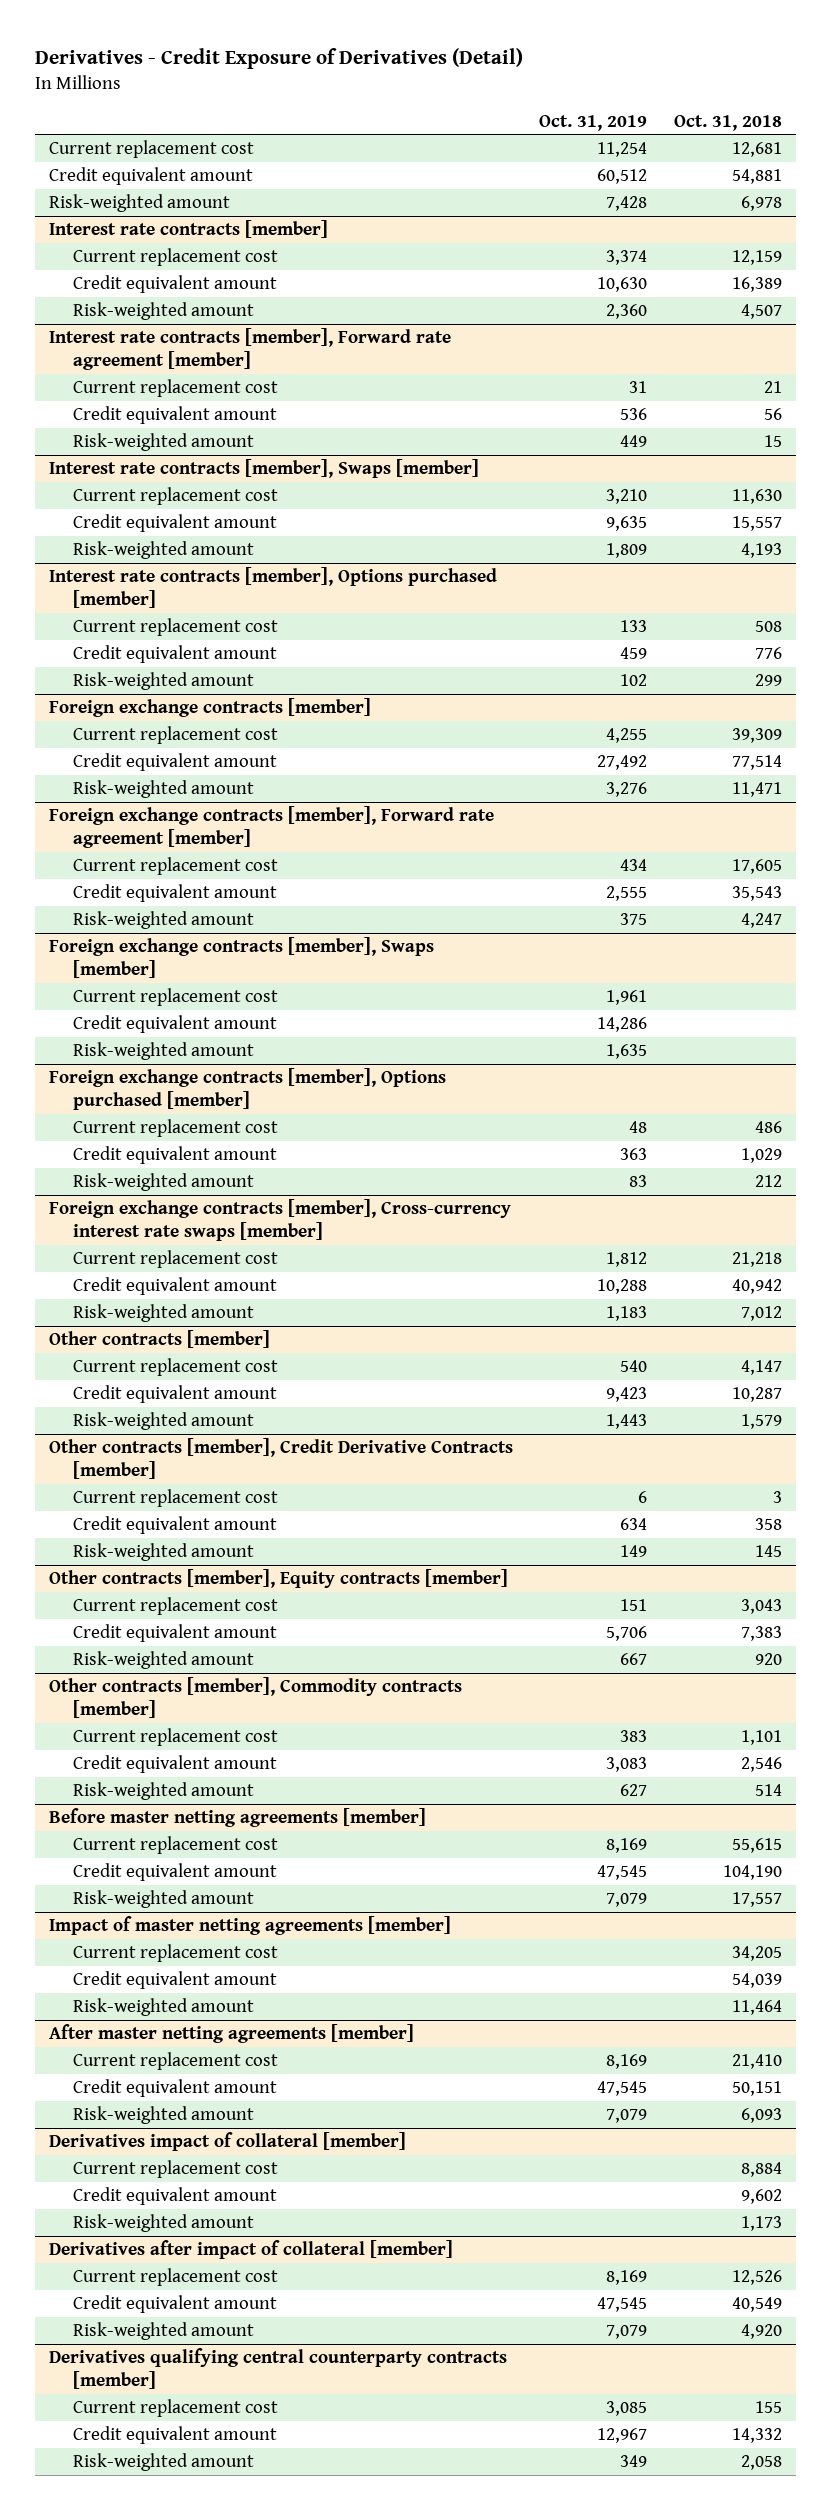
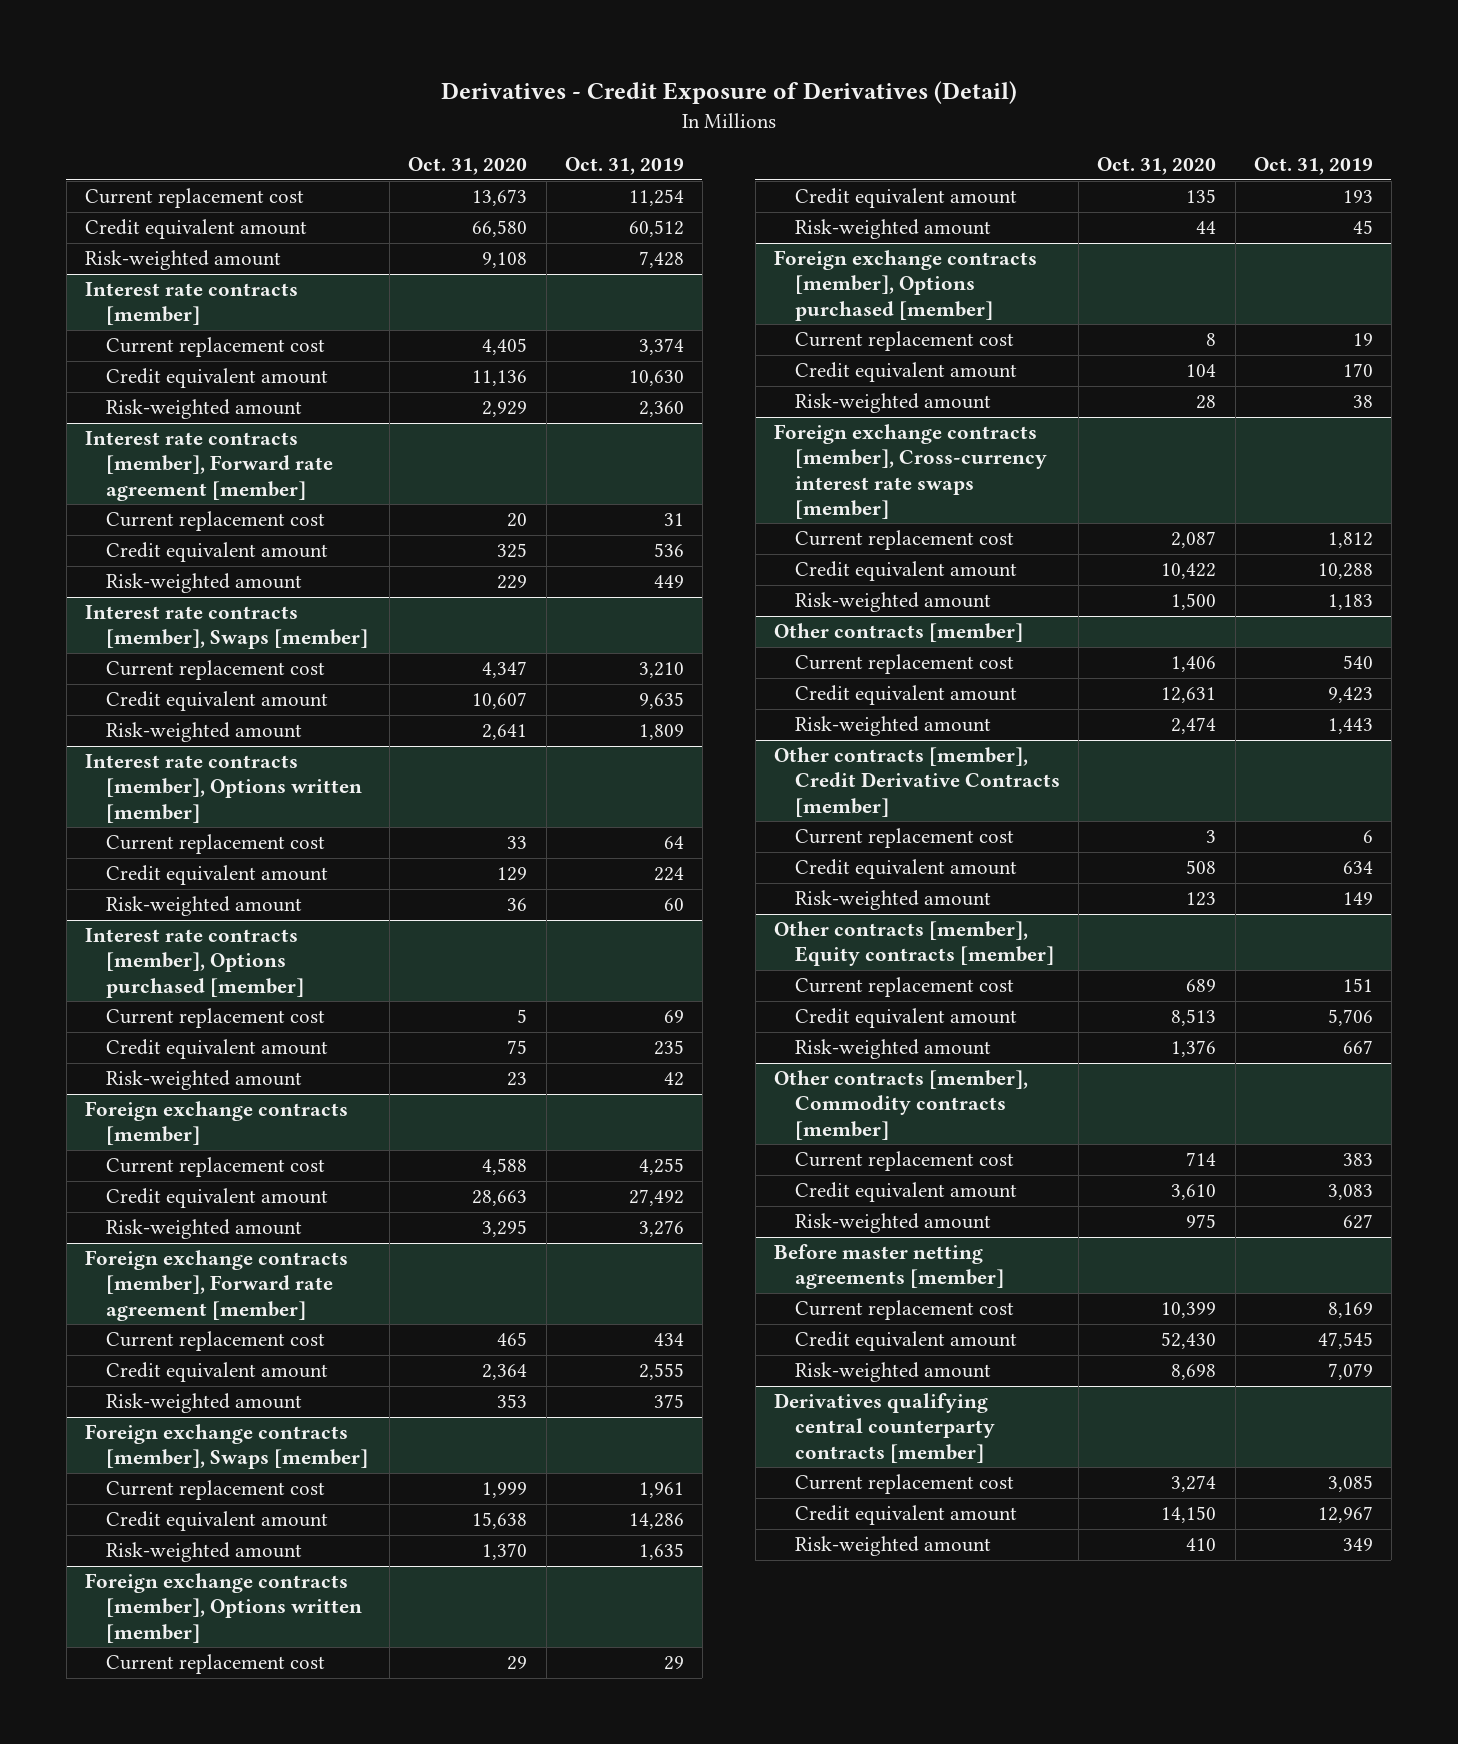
[674,114,783,131] Oct. 31, 2018 -> none
none -> [408,157,528,176] Oct. 31, 2020
none -> [85,754,362,823] Interest rate contracts [member], Options written [member]
none -> [105,834,325,855] Current replacement cost
none -> [105,865,328,886] Credit equivalent amount
none -> [105,896,302,917] Risk-weighted amount
[620,620,648,633] 133 -> [663,1010,684,1024] 69
[620,647,648,660] 459 -> [653,1040,684,1056] 235
[620,674,648,687] 102 -> [663,1072,684,1087] 42
none -> [85,1573,362,1643] Foreign exchange contracts [member], Options written [member]
none -> [105,1654,325,1675] Current replacement cost
none -> [794,188,1017,209] Credit equivalent amount
none -> [794,219,991,240] Risk-weighted amount
[629,1121,648,1134] 48 -> [1352,333,1373,347] 19
[620,1148,648,1161] 363 -> [1342,363,1373,378] 170
[629,1175,648,1188] 83 -> [1352,395,1373,409] 38
[48,1916,451,1936] Impact of master netting agreements [member] -> none
[72,1944,278,1963] Current replacement cost -> none
[72,1971,277,1990] Credit equivalent amount -> none
[72,1998,254,2017] Risk-weighted amount -> none
[48,2024,414,2044] After master netting agreements [member] -> none
[72,2052,278,2071] Current replacement cost -> none
[72,2079,277,2098] Credit equivalent amount -> none
[72,2106,254,2125] Risk-weighted amount -> none
[48,2132,406,2152] Derivatives impact of collateral [member] -> none
[72,2160,278,2179] Current replacement cost -> none
[72,2187,277,2206] Credit equivalent amount -> none
[72,2214,254,2233] Risk-weighted amount -> none
[48,2240,453,2260] Derivatives after impact of collateral [member] -> none
[72,2268,278,2287] Current replacement cost -> none
[72,2295,277,2314] Credit equivalent amount -> none
[72,2322,254,2341] Risk-weighted amount -> none

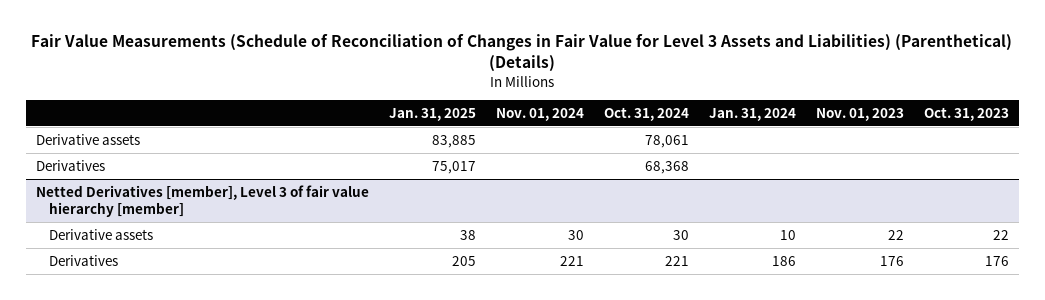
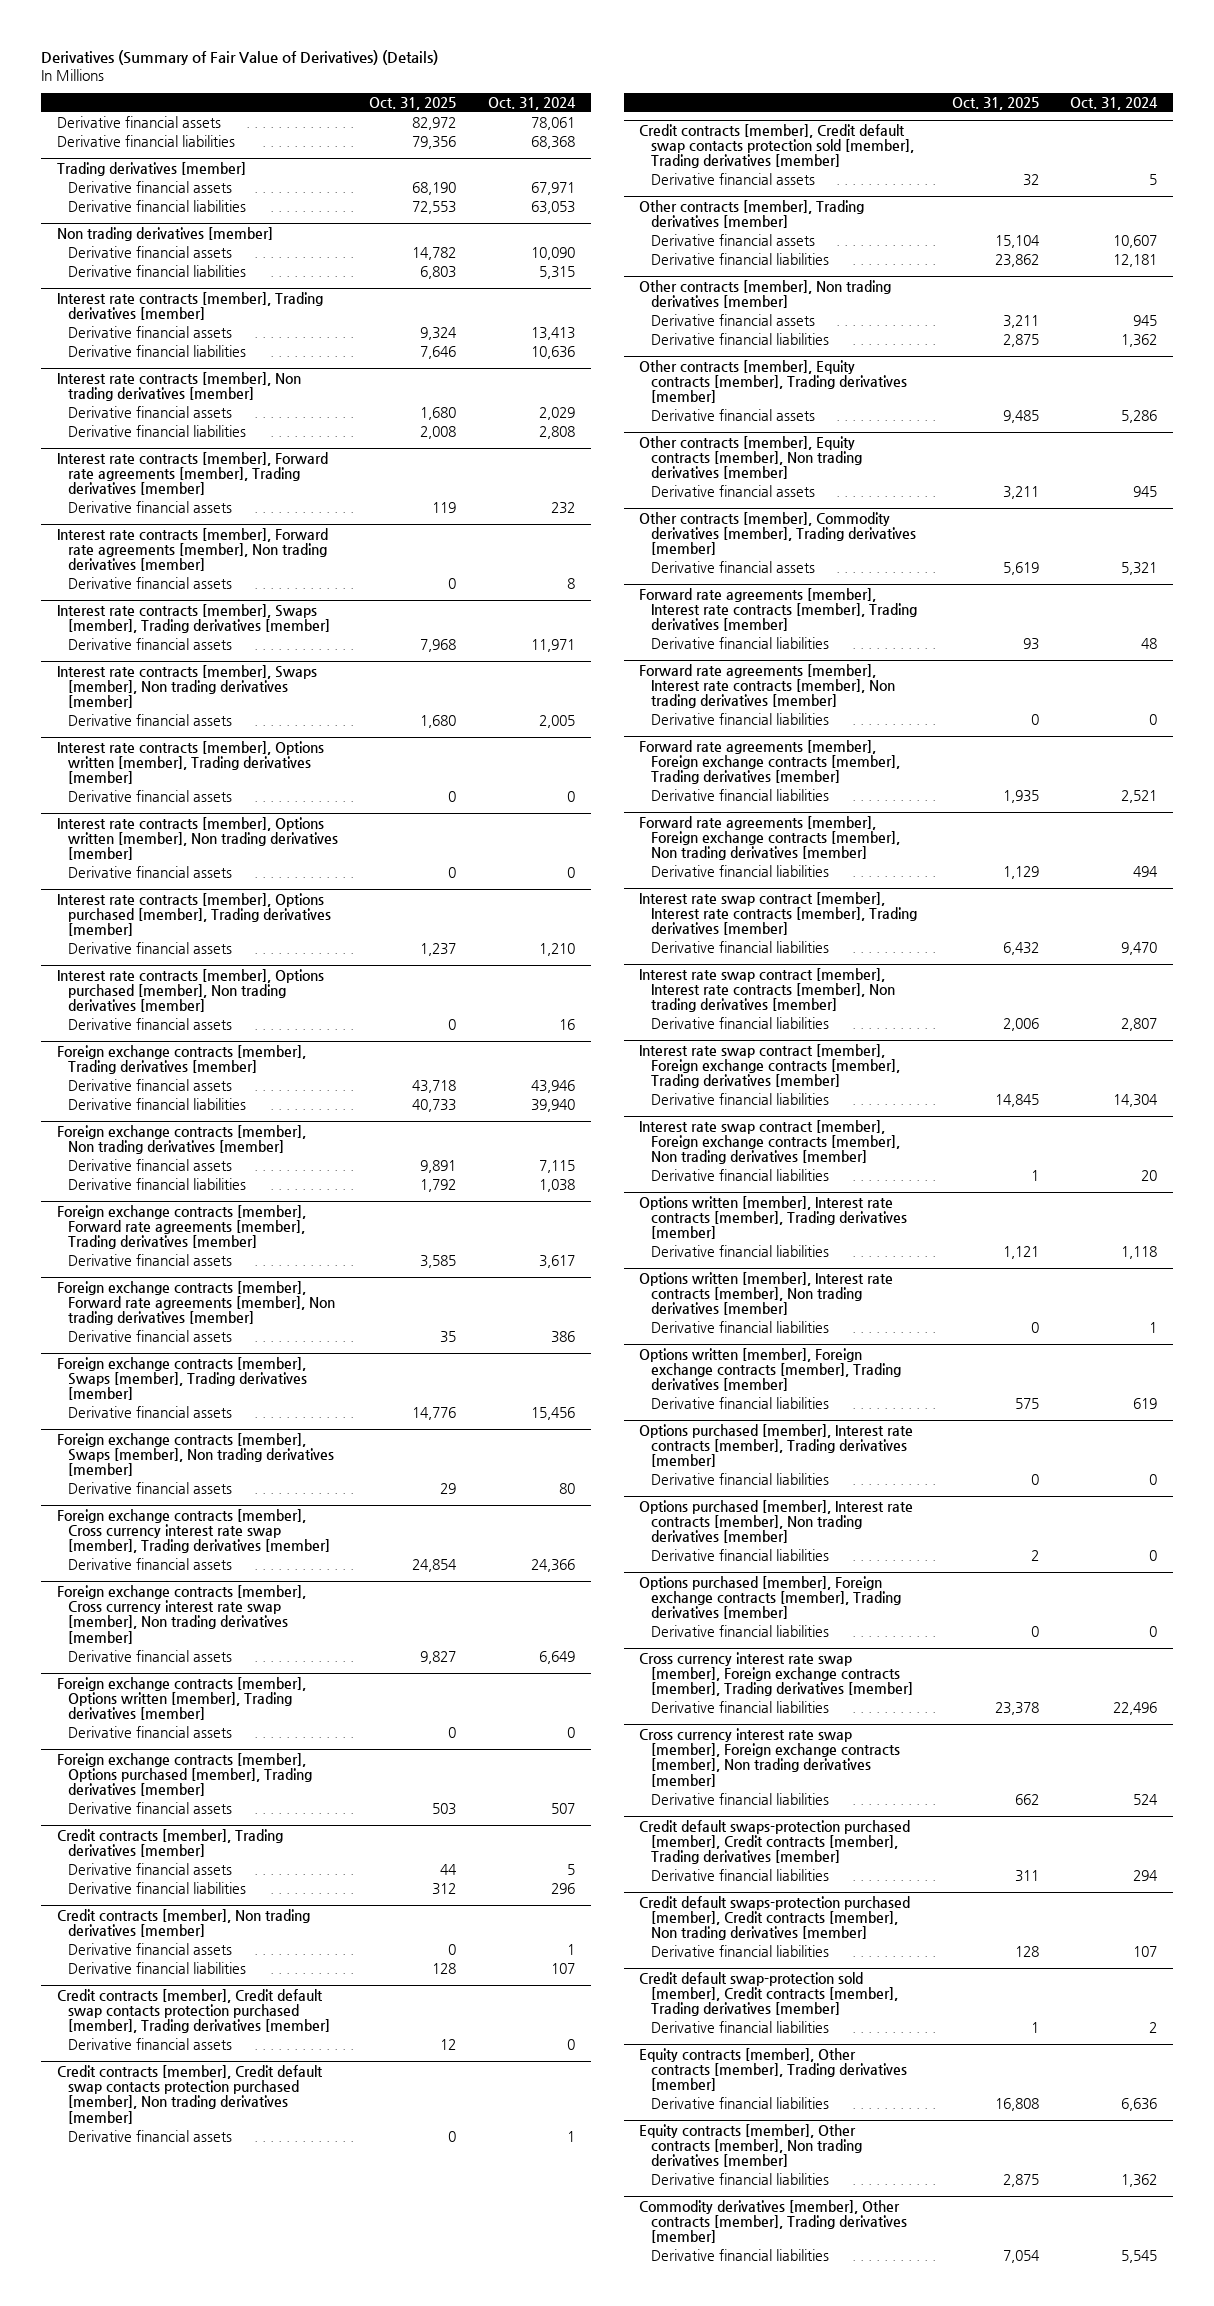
[31,34,1013,73] Fair Value Measurements (Schedule of Reconciliation of Changes in Fair Value for Level 3 Assets and Liabilities) (Parenthetical) (Details) -> [41,49,439,65] Derivatives (Summary of Fair Value of Derivatives) (Details)
[389,108,477,122] Jan. 31, 2025 -> none
[495,108,584,122] Nov. 01, 2024 -> none
[708,108,796,122] Jan. 31, 2024 -> none
[815,108,904,122] Nov. 01, 2023 -> none
[923,107,1009,122] Oct. 31, 2023 -> none
none -> [369,97,457,111] Oct. 31, 2025
[36,184,370,217] Netted Derivatives [member], Level 3 of fair value hierarchy [member] -> none
[48,254,118,266] Derivatives -> none
[36,133,141,145] Derivative assets -> [56,116,221,129] Derivative financial assets
[36,159,106,171] Derivatives -> [56,135,235,148] Derivative financial liabilities
none -> [56,161,246,176] Trading derivatives [member]
[48,228,153,240] Derivative assets -> [68,181,233,194] Derivative financial assets
[672,229,689,240] 30 -> [530,182,575,196] 67,971
none -> [68,200,247,213] Derivative financial liabilities
none -> [56,226,273,241] Non trading derivatives [member]
none -> [68,246,233,259] Derivative financial assets
none -> [68,265,247,278] Derivative financial liabilities
none -> [56,291,323,321] Interest rate contracts [member], Trading derivatives [member]
none -> [68,326,233,339] Derivative financial assets
none -> [68,345,247,358] Derivative financial liabilities
none -> [56,371,301,402] Interest rate contracts [member], Non trading derivatives [member]
none -> [68,406,233,419] Derivative financial assets
none -> [68,425,247,438] Derivative financial liabilities
none -> [56,451,328,496] Interest rate contracts [member], Forward rate agreements [member], Trading derivatives [member]
none -> [68,501,233,514] Derivative financial assets
none -> [56,527,328,572] Interest rate contracts [member], Forward rate agreements [member], Non trading derivatives [member]
none -> [68,577,233,590] Derivative financial assets
none -> [56,603,331,634] Interest rate contracts [member], Swaps [member], Trading derivatives [member]
none -> [68,638,233,651] Derivative financial assets
none -> [56,664,317,709] Interest rate contracts [member], Swaps [member], Non trading derivatives [member]
none -> [68,714,233,727] Derivative financial assets
none -> [56,740,324,785] Interest rate contracts [member], Options written [member], Trading derivatives [member]
none -> [68,790,233,803] Derivative financial assets
none -> [56,816,339,861] Interest rate contracts [member], Options written [member], Non trading derivatives [member]
none -> [68,866,233,879] Derivative financial assets
none -> [56,892,332,937] Interest rate contracts [member], Options purchased [member], Trading derivatives [member]
none -> [68,942,233,955] Derivative financial assets
none -> [56,968,324,1013] Interest rate contracts [member], Options purchased [member], Non trading derivatives [member]
none -> [68,1018,233,1031] Derivative financial assets
none -> [56,1044,306,1075] Foreign exchange contracts [member], Trading derivatives [member]
none -> [68,1079,233,1092] Derivative financial assets
none -> [68,1098,247,1111] Derivative financial liabilities
none -> [56,1124,306,1155] Foreign exchange contracts [member], Non trading derivatives [member]
none -> [68,1159,233,1172] Derivative financial assets
none -> [68,1178,247,1191] Derivative financial liabilities
none -> [56,1204,306,1250] Foreign exchange contracts [member], Forward rate agreements [member], Trading derivatives [member]
none -> [68,1254,233,1267] Derivative financial assets
none -> [56,1280,336,1326] Foreign exchange contracts [member], Forward rate agreements [member], Non trading derivatives [member]
none -> [68,1330,233,1343] Derivative financial assets
none -> [56,1356,308,1401] Foreign exchange contracts [member], Swaps [member], Trading derivatives [member]
none -> [68,1406,233,1419] Derivative financial assets
none -> [56,1432,335,1477] Foreign exchange contracts [member], Swaps [member], Non trading derivatives [member]
none -> [68,1482,233,1495] Derivative financial assets
none -> [56,1508,331,1554] Foreign exchange contracts [member], Cross currency interest rate swap [member], Trading derivatives [member]
none -> [68,1558,233,1571] Derivative financial assets
none -> [56,1584,306,1644] Foreign exchange contracts [member], Cross currency interest rate swap [member], Non trading derivatives [member]
none -> [68,1650,233,1663] Derivative financial assets
none -> [56,1676,306,1721] Foreign exchange contracts [member], Options written [member], Trading derivatives [member]
none -> [68,1726,233,1739] Derivative financial assets
none -> [56,1752,313,1797] Foreign exchange contracts [member], Options purchased [member], Trading derivatives [member]
none -> [68,1802,233,1815] Derivative financial assets
none -> [56,1828,283,1858] Credit contracts [member], Trading derivatives [member]
none -> [68,1863,233,1876] Derivative financial assets
none -> [68,1882,247,1895] Derivative financial liabilities
none -> [56,1908,310,1938] Credit contracts [member], Non trading derivatives [member]
none -> [68,1943,233,1956] Derivative financial assets
none -> [68,1962,247,1975] Derivative financial liabilities
none -> [56,1988,331,2034] Credit contracts [member], Credit default swap contacts protection purchased [member], Trading derivatives [member]
none -> [68,2038,233,2051] Derivative financial assets
none -> [56,2064,323,2124] Credit contracts [member], Credit default swap contacts protection purchased [member], Non trading derivatives [member]
none -> [68,2130,233,2143] Derivative financial assets
none -> [639,123,914,169] Credit contracts [member], Credit default swap contacts protection sold [member], Trading derivatives [member]
none -> [650,173,815,186] Derivative financial assets
none -> [639,199,865,229] Other contracts [member], Trading derivatives [member]
none -> [650,234,815,247] Derivative financial assets
none -> [650,253,829,266] Derivative financial liabilities
none -> [639,279,892,309] Other contracts [member], Non trading derivatives [member]
none -> [650,314,815,327] Derivative financial assets
none -> [650,333,829,346] Derivative financial liabilities
none -> [639,359,907,404] Other contracts [member], Equity contracts [member], Trading derivatives [member]
none -> [650,409,815,422] Derivative financial assets
none -> [639,435,862,480] Other contracts [member], Equity contracts [member], Non trading derivatives [member]
none -> [650,485,815,498] Derivative financial assets
none -> [639,511,916,556] Other contracts [member], Commodity derivatives [member], Trading derivatives [member]
none -> [650,561,815,574] Derivative financial assets
none -> [639,587,917,632] Forward rate agreements [member], Interest rate contracts [member], Trading derivatives [member]
none -> [650,637,829,650] Derivative financial liabilities
none -> [639,663,895,709] Forward rate agreements [member], Interest rate contracts [member], Non trading derivatives [member]
none -> [650,713,829,726] Derivative financial liabilities
none -> [639,739,900,785] Forward rate agreements [member], Foreign exchange contracts [member], Trading derivatives [member]
none -> [650,789,829,802] Derivative financial liabilities
none -> [639,815,900,861] Forward rate agreements [member], Foreign exchange contracts [member], Non trading derivatives [member]
none -> [650,865,829,878] Derivative financial liabilities
none -> [639,891,917,936] Interest rate swap contract [member], Interest rate contracts [member], Trading derivatives [member]
none -> [650,941,829,954] Derivative financial liabilities
none -> [639,967,895,1013] Interest rate swap contract [member], Interest rate contracts [member], Non trading derivatives [member]
none -> [650,1017,829,1030] Derivative financial liabilities
none -> [639,1043,900,1089] Interest rate swap contract [member], Foreign exchange contracts [member], Trading derivatives [member]
none -> [650,1093,829,1106] Derivative financial liabilities
none -> [639,1119,900,1165] Interest rate swap contract [member], Foreign exchange contracts [member], Non trading derivatives [member]
none -> [650,1169,829,1182] Derivative financial liabilities
none -> [639,1195,907,1240] Options written [member], Interest rate contracts [member], Trading derivatives [member]
none -> [650,1245,829,1258] Derivative financial liabilities
none -> [639,1271,894,1316] Options written [member], Interest rate contracts [member], Non trading derivatives [member]
none -> [650,1321,829,1334] Derivative financial liabilities
none -> [639,1347,901,1392] Options written [member], Foreign exchange contracts [member], Trading derivatives [member]
none -> [650,1397,829,1410] Derivative financial liabilities
none -> [639,1423,914,1468] Options purchased [member], Interest rate contracts [member], Trading derivatives [member]
none -> [650,1473,829,1486] Derivative financial liabilities
none -> [639,1499,914,1544] Options purchased [member], Interest rate contracts [member], Non trading derivatives [member]
none -> [650,1549,829,1562] Derivative financial liabilities
none -> [639,1575,901,1620] Options purchased [member], Foreign exchange contracts [member], Trading derivatives [member]
none -> [650,1625,829,1638] Derivative financial liabilities
none -> [639,1651,913,1697] Cross currency interest rate swap [member], Foreign exchange contracts [member], Trading derivatives [member]
none -> [650,1701,829,1714] Derivative financial liabilities
none -> [639,1727,900,1787] Cross currency interest rate swap [member], Foreign exchange contracts [member], Non trading derivatives [member]
none -> [650,1793,829,1806] Derivative financial liabilities
none -> [639,1819,911,1865] Credit default swaps-protection purchased [member], Credit contracts [member], Trading derivatives [member]
none -> [650,1869,829,1882] Derivative financial liabilities
none -> [639,1895,911,1941] Credit default swaps-protection purchased [member], Credit contracts [member], Non trading derivatives [member]
none -> [650,1945,829,1958] Derivative financial liabilities
none -> [639,1971,898,2017] Credit default swap-protection sold [member], Credit contracts [member], Trading derivatives [member]
none -> [650,2021,829,2034] Derivative financial liabilities
none -> [639,2047,907,2092] Equity contracts [member], Other contracts [member], Trading derivatives [member]
none -> [650,2097,829,2110] Derivative financial liabilities
none -> [639,2123,862,2168] Equity contracts [member], Other contracts [member], Non trading derivatives [member]
none -> [650,2173,829,2186] Derivative financial liabilities
none -> [639,2199,907,2244] Commodity derivatives [member], Other contracts [member], Trading derivatives [member]
none -> [650,2249,829,2262] Derivative financial liabilities

